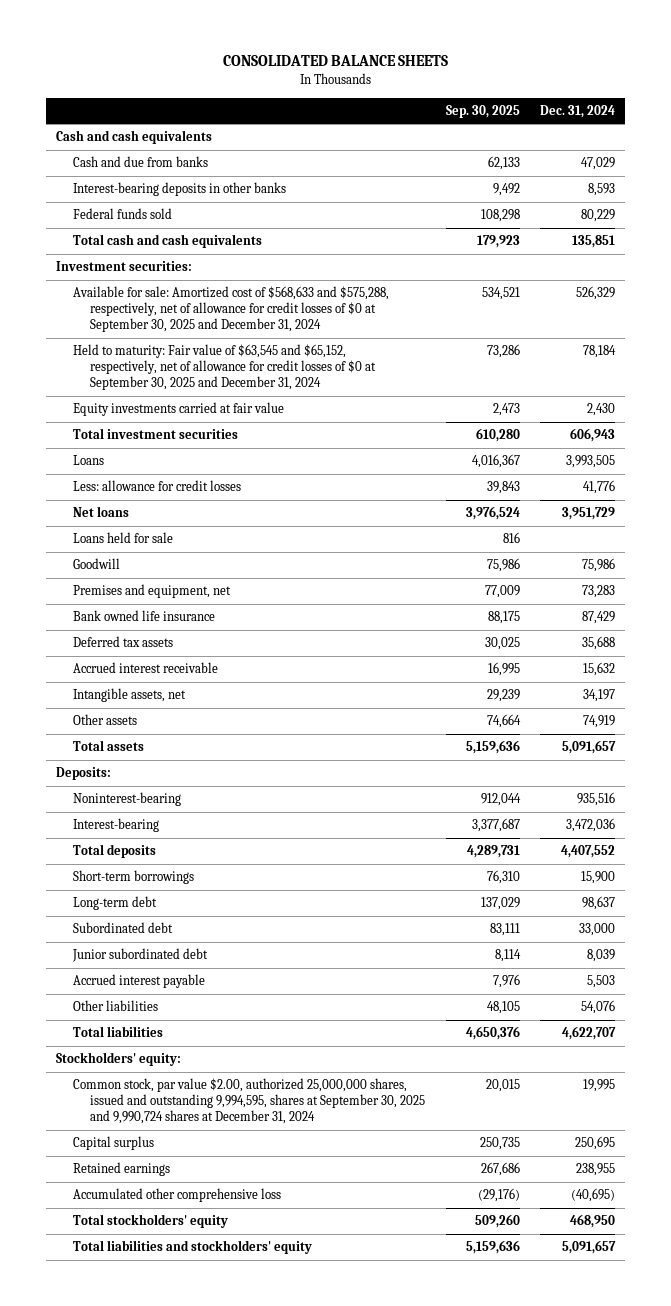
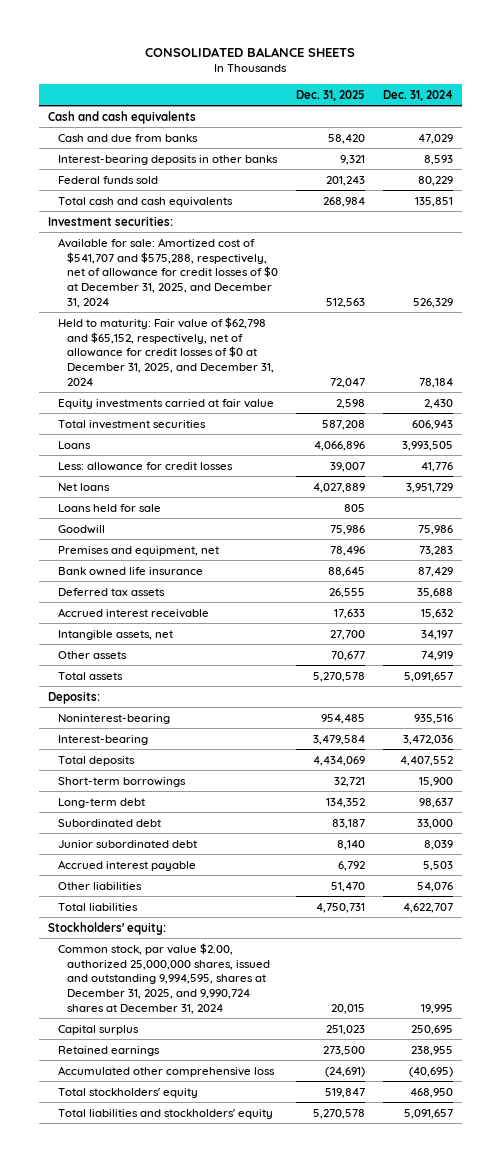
[445,104,520,118] Sep. 30, 2025 -> none
none -> [296,89,366,101] Dec. 31, 2025
[73,286,390,333] Available for sale: Amortized cost of $568,633 and $575,288, respectively, net of allowance for credit losses of $0 at September 30, 2025 and December 31, 2024 -> [57,237,279,308] Available for sale: Amortized cost of $541,707 and $575,288, respectively, net of allowance for credit losses of $0 at December 31, 2025, and December 31, 2024
[73,344,377,391] Held to maturity: Fair value of $63,545 and $65,152, respectively, net of allowance for credit losses of $0 at September 30, 2025 and December 31, 2024 -> [57,316,275,386] Held to maturity: Fair value of $62,798 and $65,152, respectively, net of allowance for credit losses of $0 at December 31, 2025, and December 31, 2024
[73,1078,426,1125] Common stock, par value $2.00, authorized 25,000,000 shares, issued and outstanding 9,994,595, shares at September 30, 2025 and 9,990,724 shares at December 31, 2024 -> [57,942,271,1014] Common stock, par value $2.00, authorized 25,000,000 shares, issued and outstanding 9,994,595, shares at December 31, 2025, and 9,990,724 shares at December 31, 2024

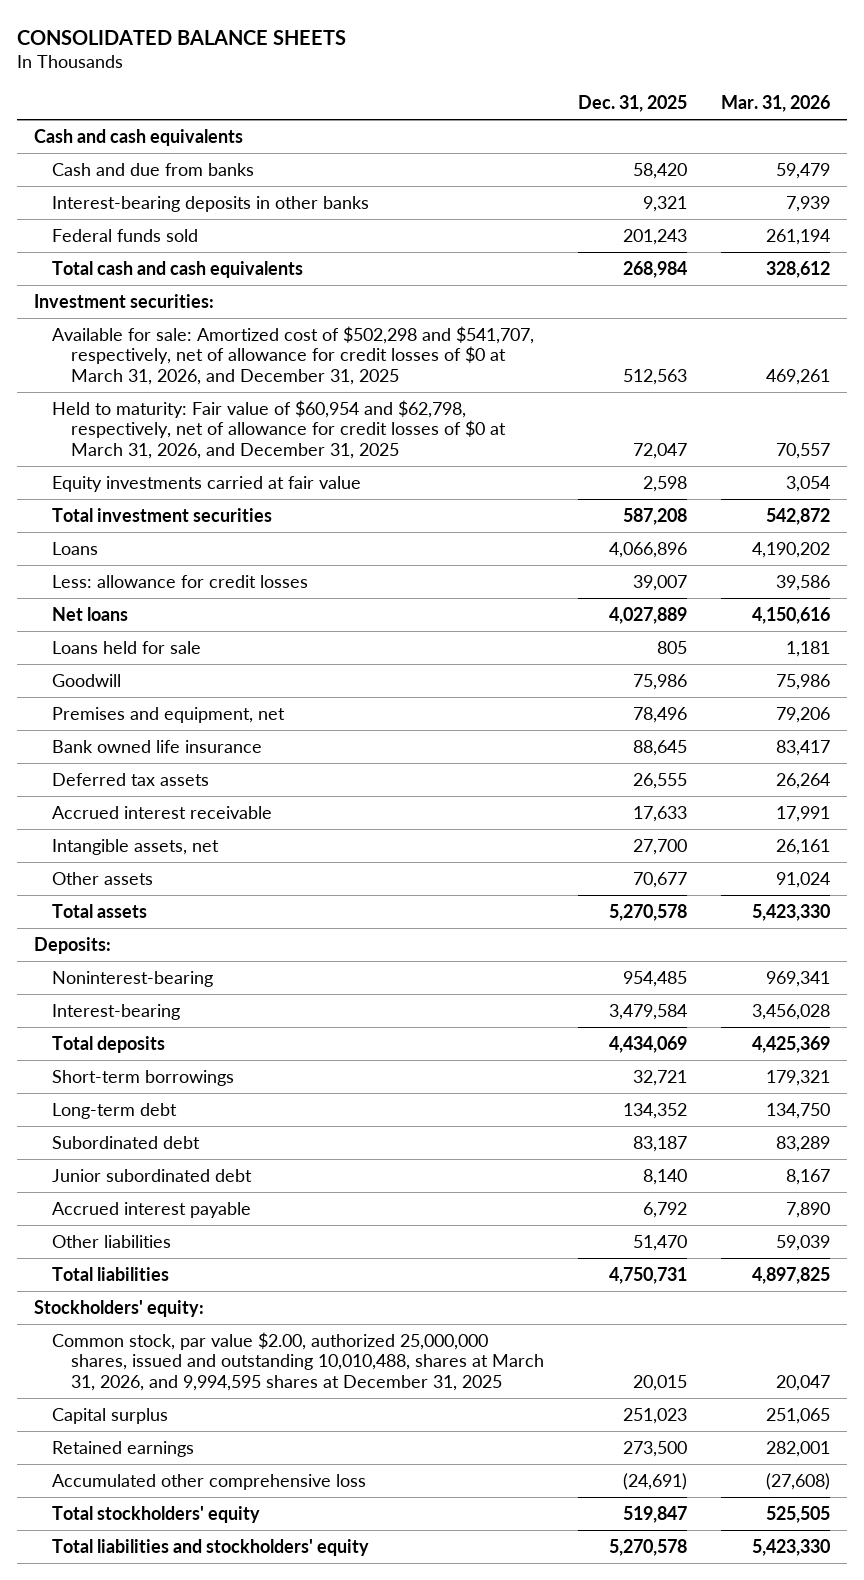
[382,89,453,101] Dec. 31, 2024 -> none
none -> [720,94,830,112] Mar. 31, 2026
[57,237,279,308] Available for sale: Amortized cost of $541,707 and $575,288, respectively, net of allowance for credit losses of $0 at December 31, 2025, and December 31, 2024 -> [52,326,535,385] Available for sale: Amortized cost of $502,298 and $541,707, respectively, net of allowance for credit losses of $0 at March 31, 2026, and December 31, 2025
[57,316,275,386] Held to maturity: Fair value of $62,798 and $65,152, respectively, net of allowance for credit losses of $0 at December 31, 2025, and December 31, 2024 -> [52,400,506,459] Held to maturity: Fair value of $60,954 and $62,798, respectively, net of allowance for credit losses of $0 at March 31, 2026, and December 31, 2025
[57,942,271,1014] Common stock, par value $2.00, authorized 25,000,000 shares, issued and outstanding 9,994,595, shares at December 31, 2025, and 9,990,724 shares at December 31, 2024 -> [52,1332,544,1391] Common stock, par value $2.00, authorized 25,000,000 shares, issued and outstanding 10,010,488, shares at March 31, 2026, and 9,994,595 shares at December 31, 2025

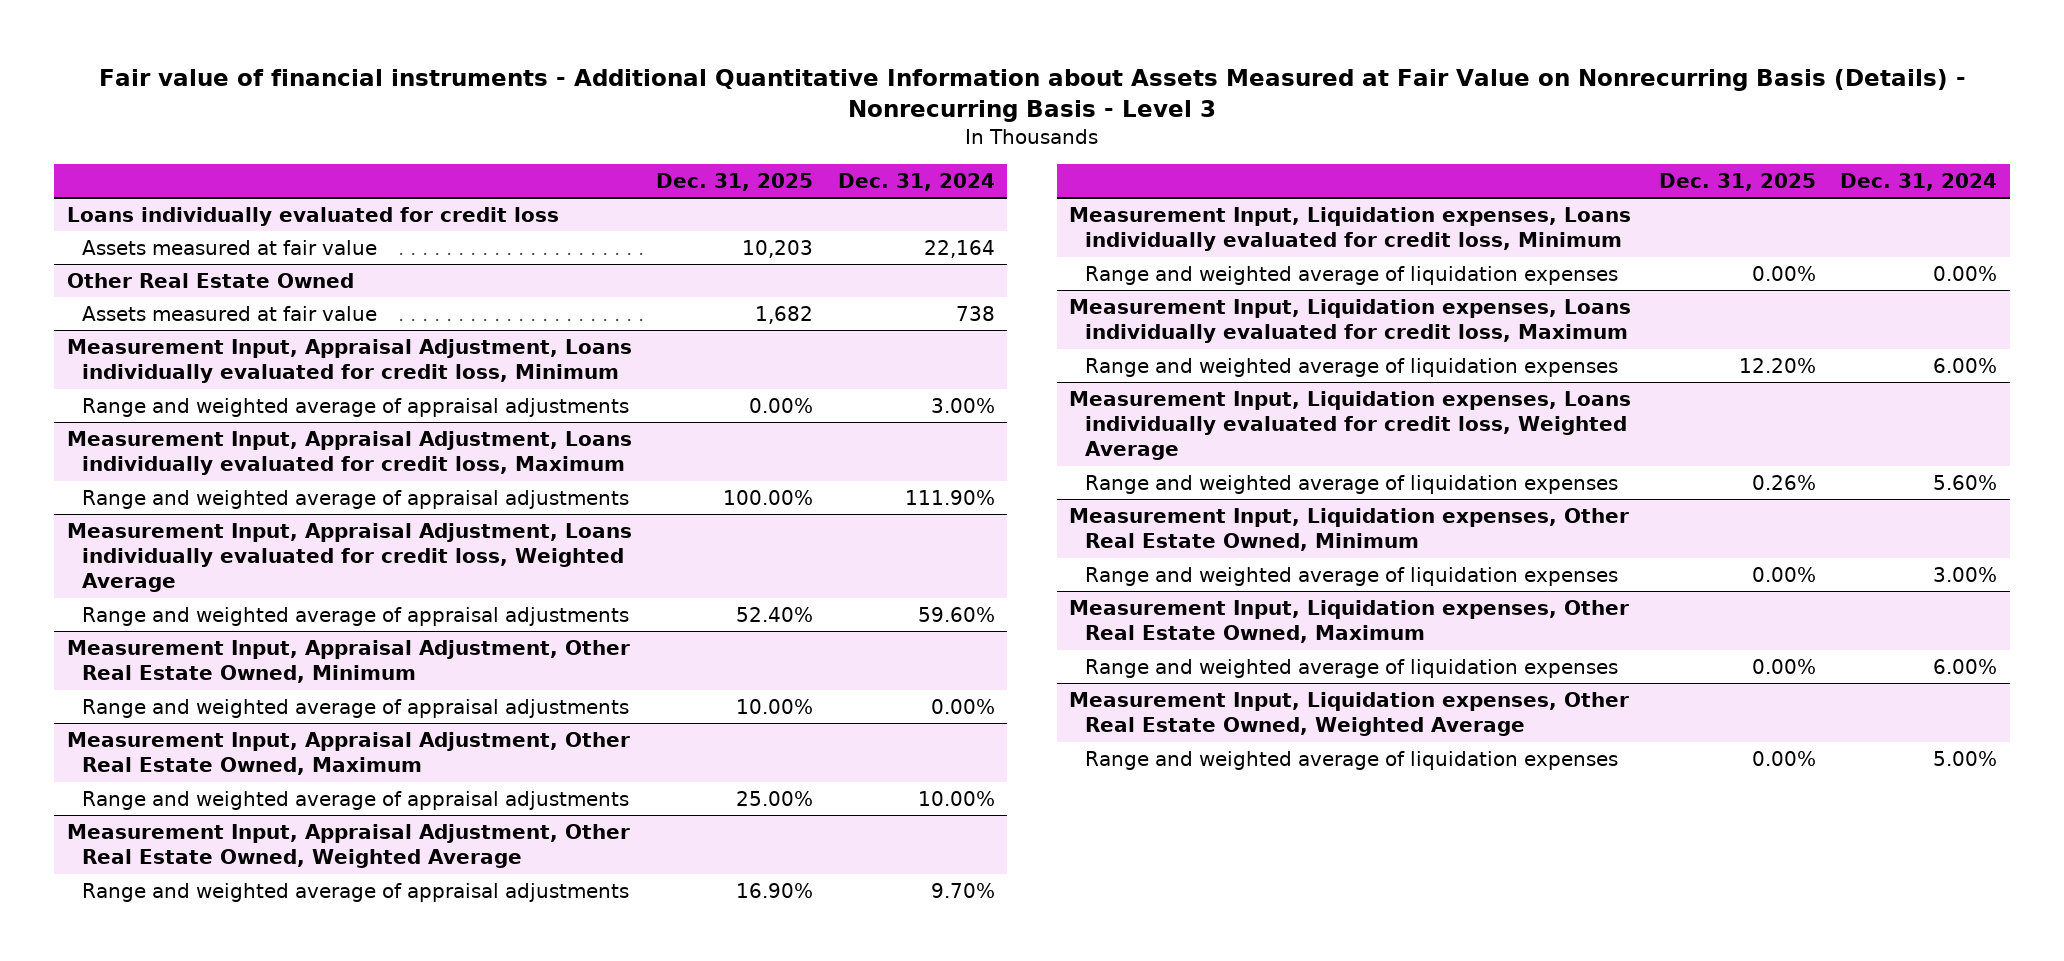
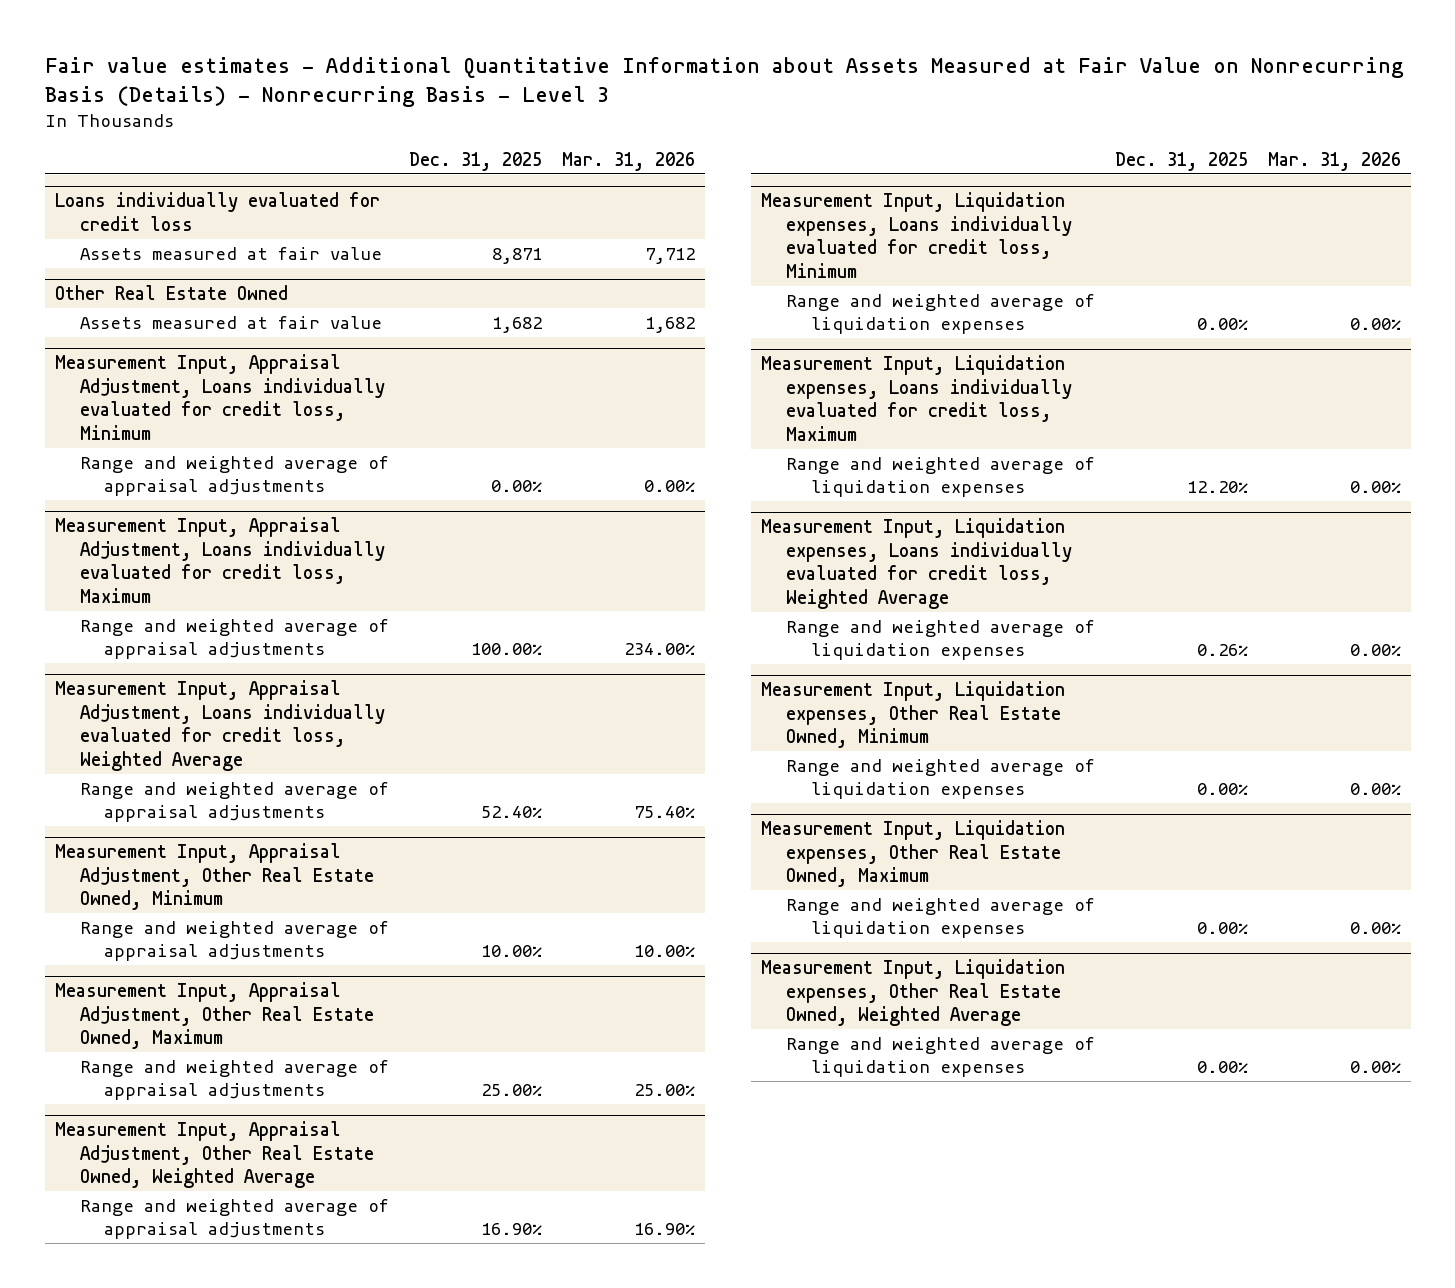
[98,68,1966,122] Fair value of financial instruments - Additional Quantitative Information about Assets Measured at Fair Value on Nonrecurring Basis (Details) - Nonrecurring Basis - Level 3 -> [44,57,1404,107] Fair value estimates - Additional Quantitative Information about Assets Measured at Fair Value on Nonrecurring Basis (Details) - Nonrecurring Basis - Level 3
[837,173,995,192] Dec. 31, 2024 -> none
none -> [561,151,695,171] Mar. 31, 2026
[742,240,814,259] 10,203 -> [491,247,542,264] 8,871

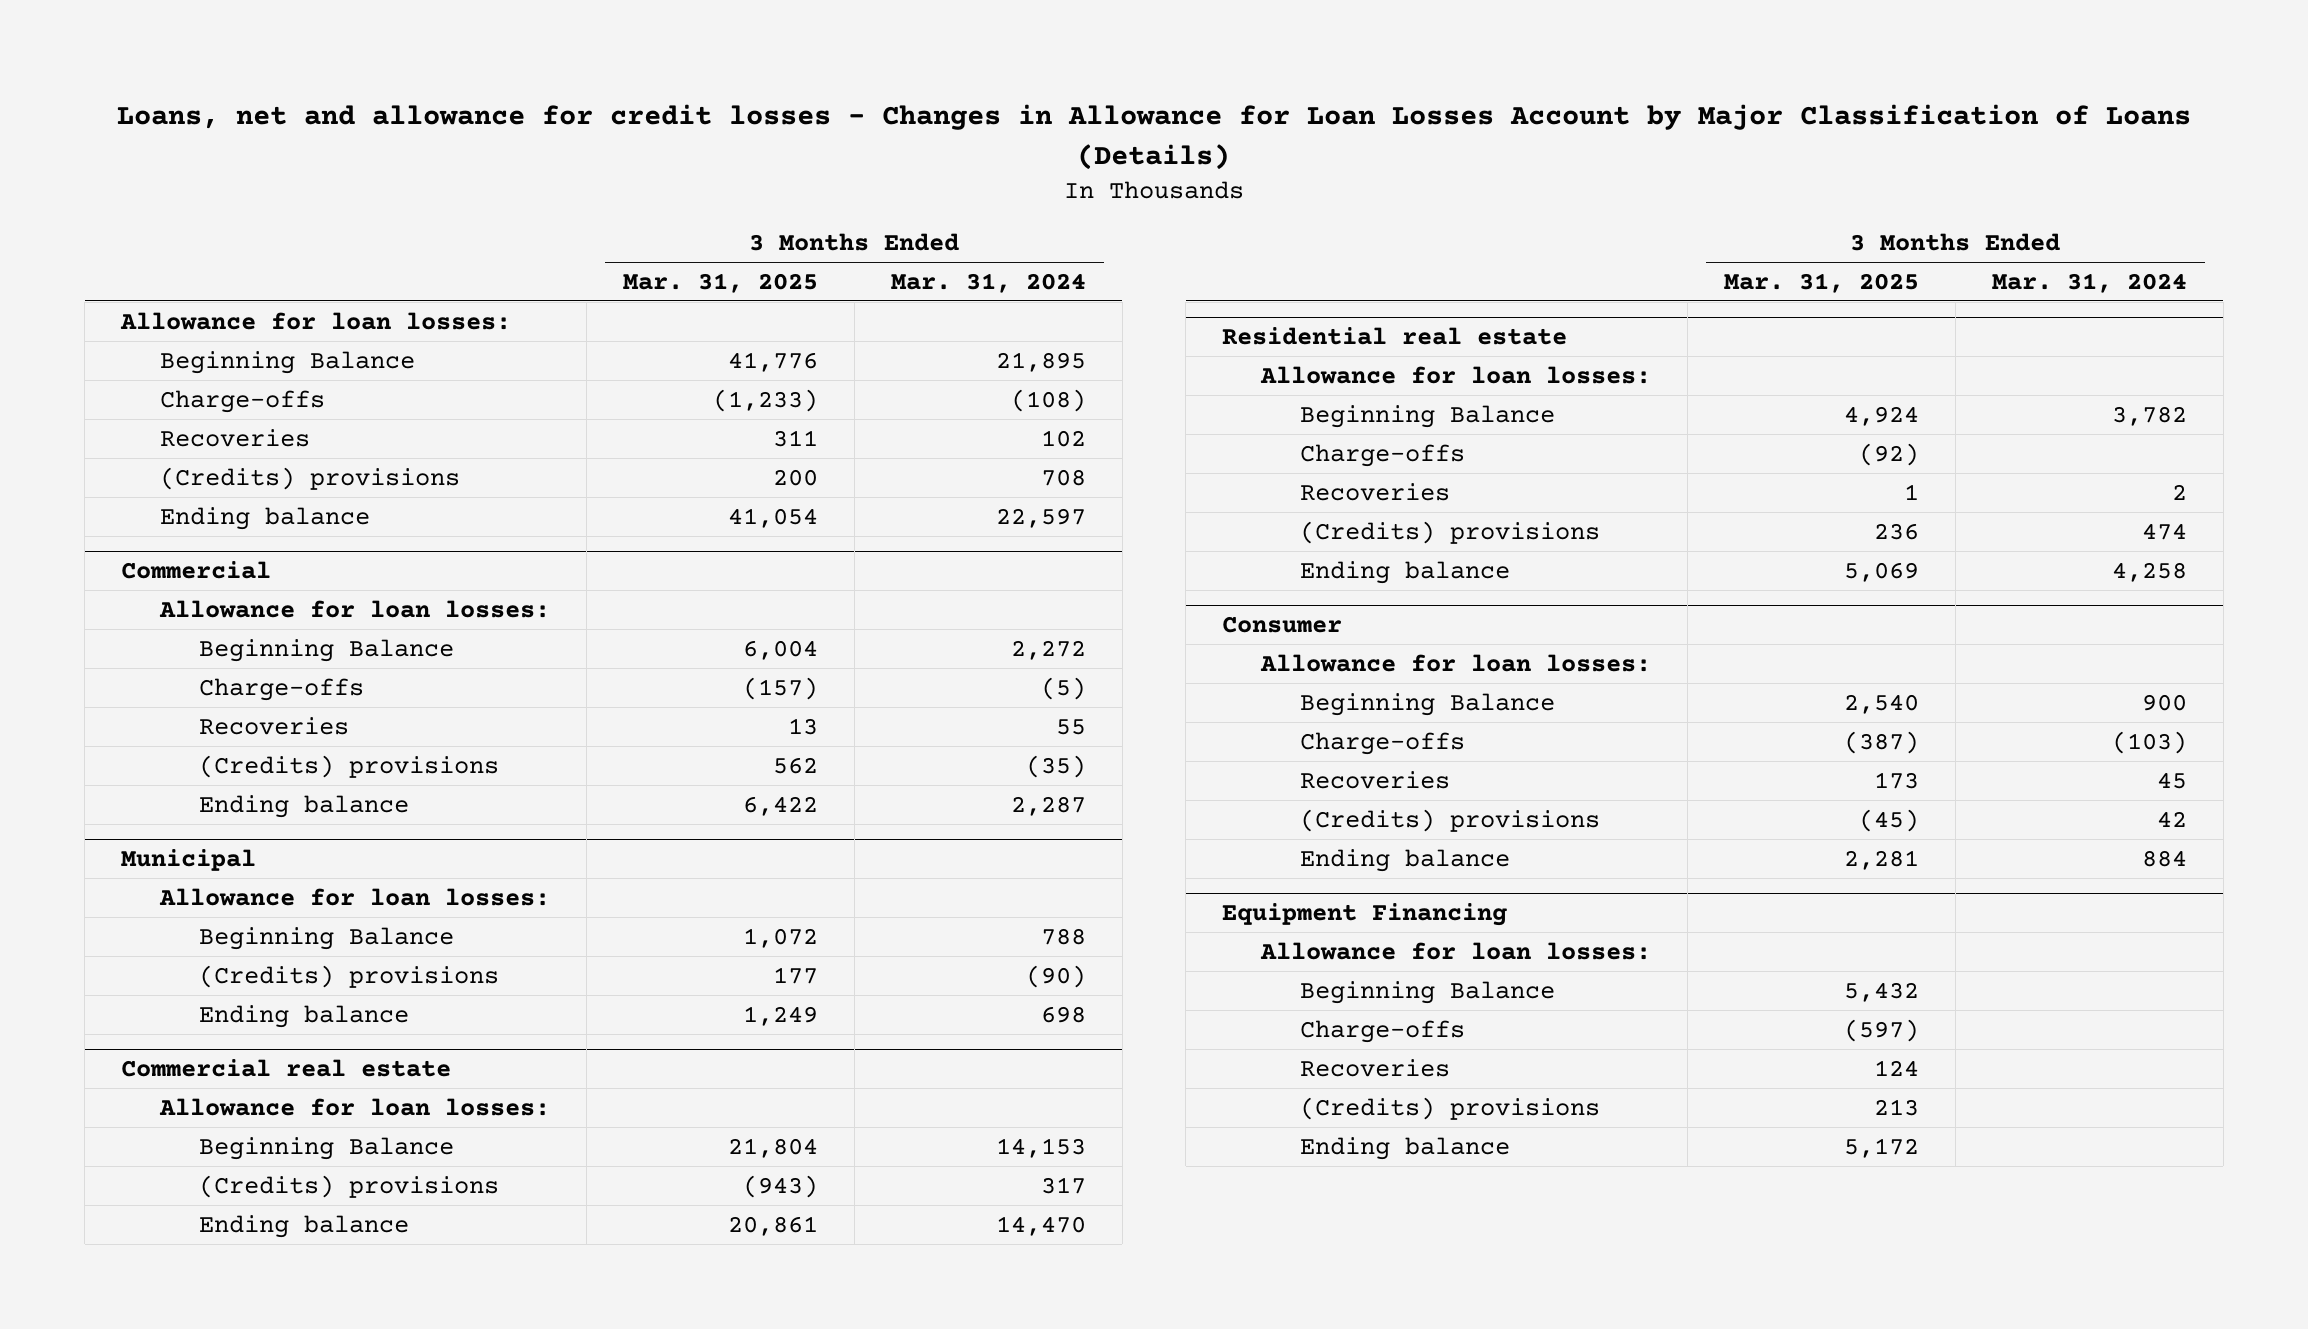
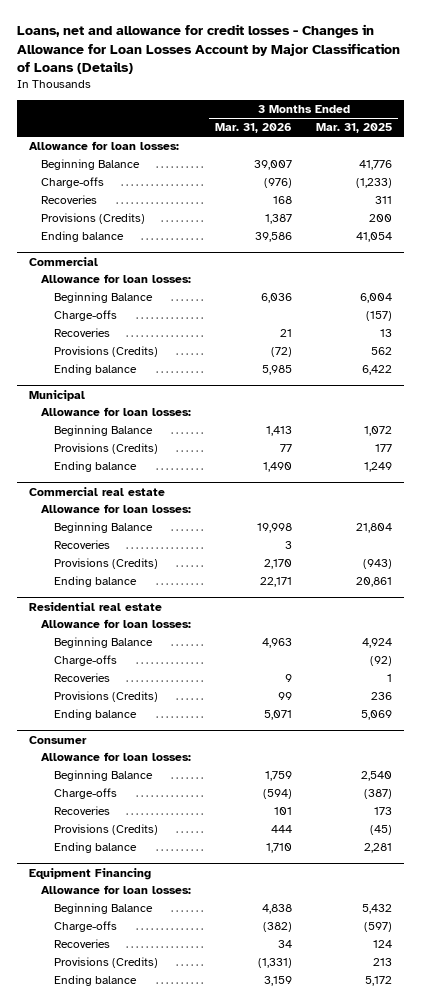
[890,272,1086,293] Mar. 31, 2024 -> none
none -> [215,123,293,134] Mar. 31, 2026
[159,466,460,490] (Credits) provisions -> [41,213,146,225] Provisions (Credits)
[198,754,499,778] (Credits) provisions -> [53,346,158,358] Provisions (Credits)
[198,964,499,988] (Credits) provisions -> [53,443,158,455] Provisions (Credits)
none -> [53,540,110,550] Recoveries
[198,1174,499,1198] (Credits) provisions -> [53,558,158,570] Provisions (Credits)
[1299,520,1600,544] (Credits) provisions -> [53,691,158,703] Provisions (Credits)
[1299,808,1600,832] (Credits) provisions -> [53,824,158,836] Provisions (Credits)
[1299,1096,1600,1120] (Credits) provisions -> [53,957,158,969] Provisions (Credits)

